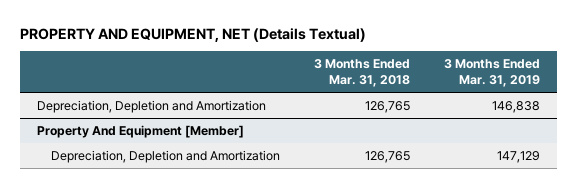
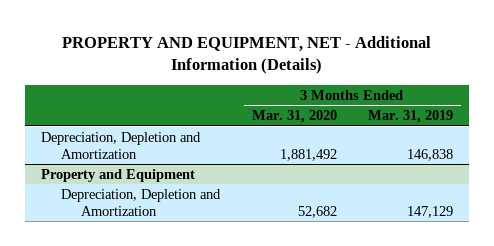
[19,28,366,43] PROPERTY AND EQUIPMENT, NET (Details Textual) -> [62,35,432,75] PROPERTY AND EQUIPMENT, NET - Additional Information (Details)
[314,59,411,88] 3 Months Ended Mar. 31, 2018 -> none
none -> [251,110,337,124] Mar. 31, 2020
[36,124,244,138] Property And Equipment [Member] -> [41,168,196,182] Property and Equipment

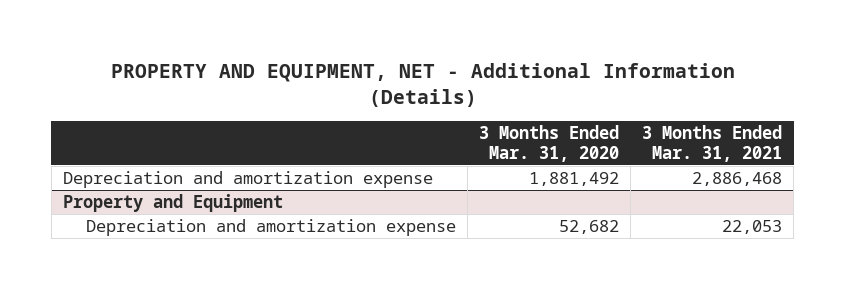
[368,110,454,124] Mar. 31, 2019 -> none
none -> [642,125,783,162] 3 Months Ended Mar. 31, 2021
[41,131,202,159] Depreciation, Depletion and Amortization -> [63,171,434,189] Depreciation and amortization expense
[61,188,222,216] Depreciation, Depletion and Amortization -> [85,219,456,237] Depreciation and amortization expense

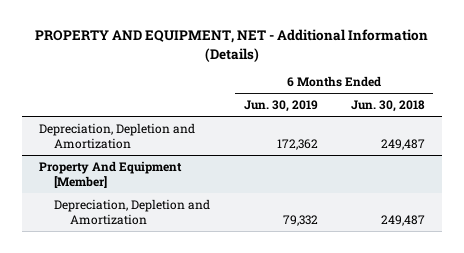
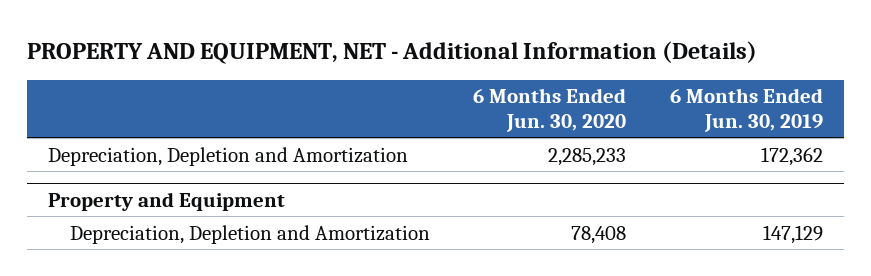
[351,100,426,113] Jun. 30, 2018 -> none
none -> [473,88,627,132] 6 Months Ended Jun. 30, 2020
[38,160,182,188] Property And Equipment [Member] -> [48,191,286,211] Property and Equipment
[282,214,318,226] 79,332 -> [762,224,823,244] 147,129

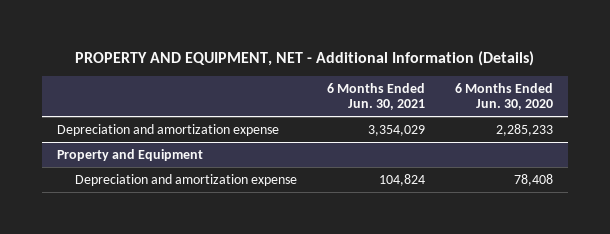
[669,88,823,132] 6 Months Ended Jun. 30, 2019 -> none
none -> [327,82,426,111] 6 Months Ended Jun. 30, 2021
[48,146,409,166] Depreciation, Depletion and Amortization -> [57,123,280,136] Depreciation and amortization expense
[69,224,430,244] Depreciation, Depletion and Amortization -> [75,173,298,186] Depreciation and amortization expense

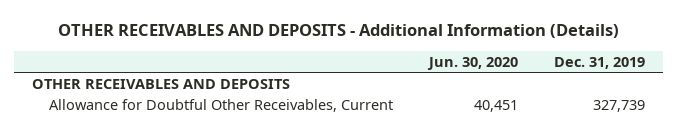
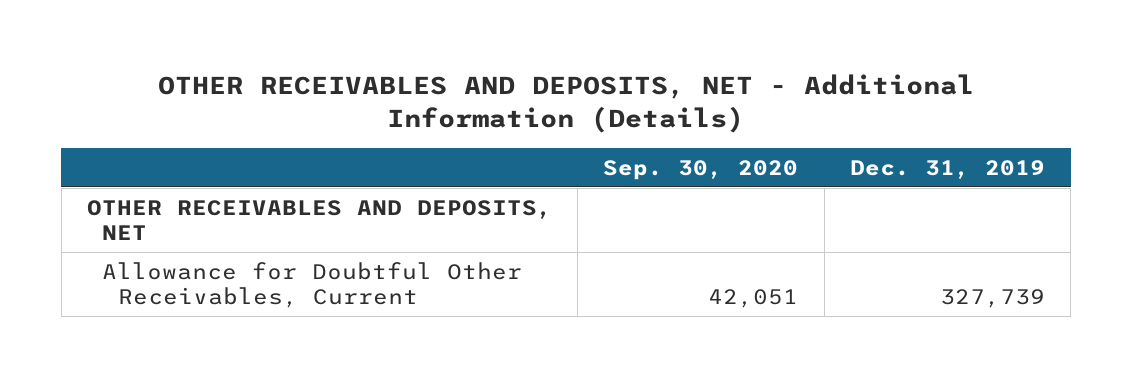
[57,24,619,39] OTHER RECEIVABLES AND DEPOSITS - Additional Information (Details) -> [157,74,974,133] OTHER RECEIVABLES AND DEPOSITS, NET - Additional Information (Details)
[426,56,518,70] Jun. 30, 2020 -> none
none -> [603,159,799,180] Sep. 30, 2020
[32,78,291,89] OTHER RECEIVABLES AND DEPOSITS -> [86,199,552,240] OTHER RECEIVABLES AND DEPOSITS, NET

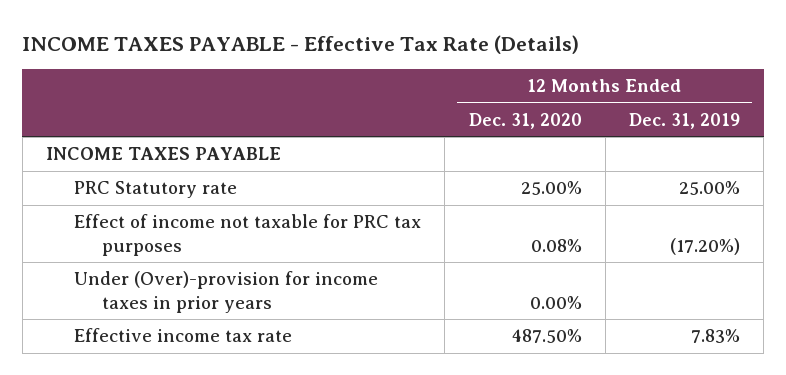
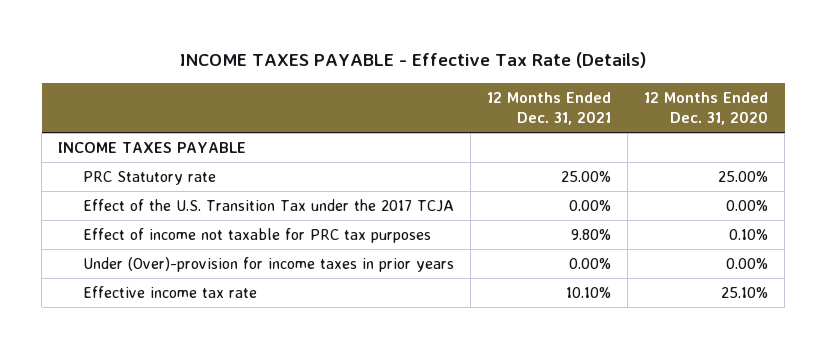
[628,112,740,129] Dec. 31, 2019 -> none
none -> [486,91,611,126] 12 Months Ended Dec. 31, 2021
none -> [82,198,454,212] Effect of the U.S. Transition Tax under the 2017 TCJA
[530,238,582,252] 0.08% -> [729,228,769,240] 0.10%
[511,329,582,344] 487.50% -> [721,286,769,298] 25.10%

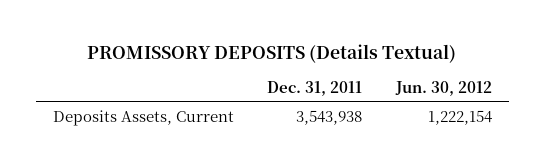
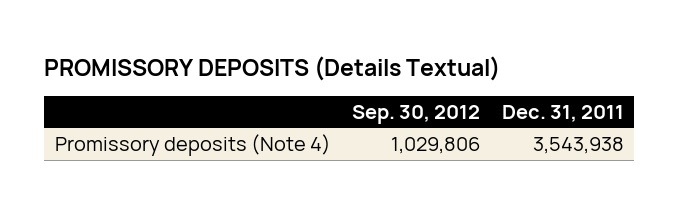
[394,81,492,97] Jun. 30, 2012 -> none
none -> [352,104,481,124] Sep. 30, 2012
[52,110,234,127] Deposits Assets, Current -> [55,134,332,157] Promissory deposits (Note 4)

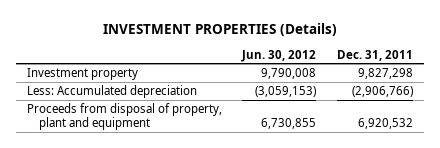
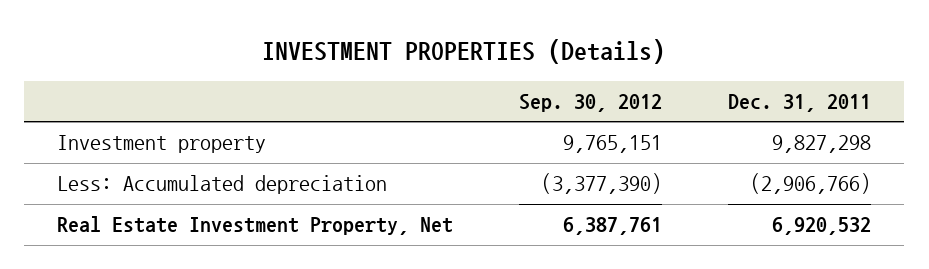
[241,49,317,62] Jun. 30, 2012 -> none
none -> [519,94,663,113] Sep. 30, 2012
[26,103,222,131] Proceeds from disposal of property, plant and equipment -> [57,216,454,236] Real Estate Investment Property, Net

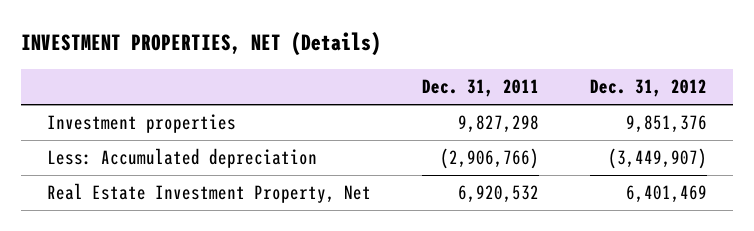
[262,38,666,64] INVESTMENT PROPERTIES (Details) -> [20,32,381,57] INVESTMENT PROPERTIES, NET (Details)
[519,94,663,113] Sep. 30, 2012 -> none
none -> [590,79,708,98] Dec. 31, 2012
[57,135,267,154] Investment property -> [46,114,236,134] Investment properties

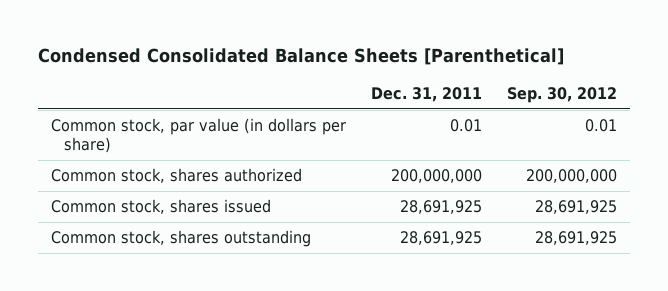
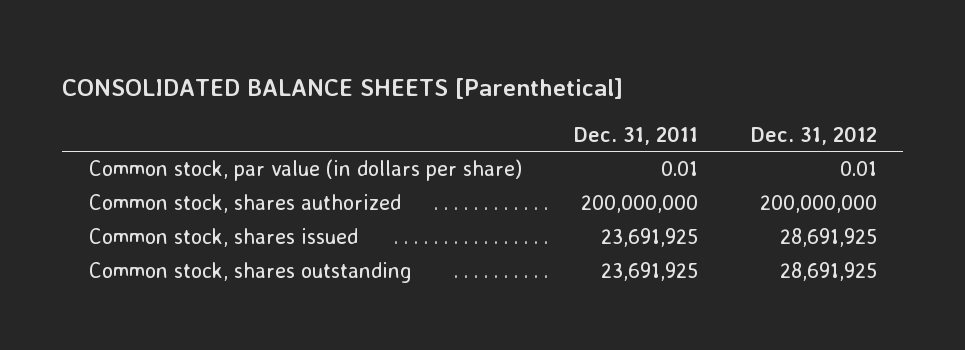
[38,48,565,66] Condensed Consolidated Balance Sheets [Parenthetical] -> [62,77,624,99] CONSOLIDATED BALANCE SHEETS [Parenthetical]
[506,86,617,103] Sep. 30, 2012 -> none
none -> [750,125,877,145] Dec. 31, 2012
[399,200,482,215] 28,691,925 -> [601,228,699,248] 23,691,925
[399,231,482,246] 28,691,925 -> [601,262,699,282] 23,691,925

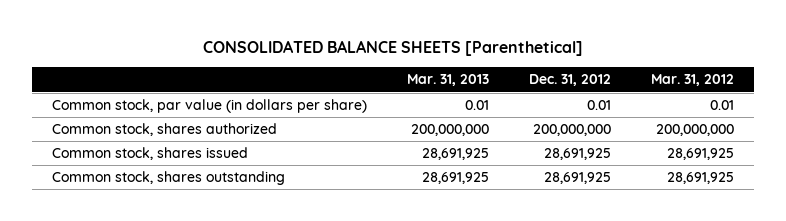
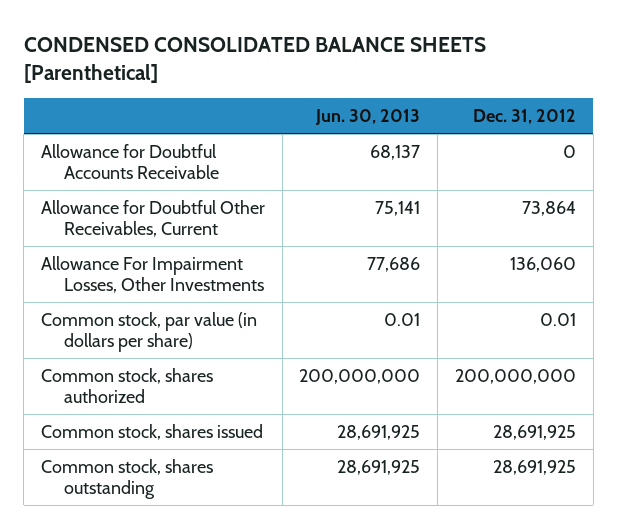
[202,40,583,57] CONSOLIDATED BALANCE SHEETS [Parenthetical] -> [23,37,486,84] CONDENSED CONSOLIDATED BALANCE SHEETS [Parenthetical]
[406,74,489,87] Mar. 31, 2013 -> none
[651,74,735,87] Mar. 31, 2012 -> none
none -> [315,109,421,126] Jun. 30, 2013
none -> [41,143,220,179] Allowance for Doubtful Accounts Receivable
none -> [41,199,266,237] Allowance for Doubtful Other Receivables, Current
none -> [41,255,265,293] Allowance For Impairment Losses, Other Investments

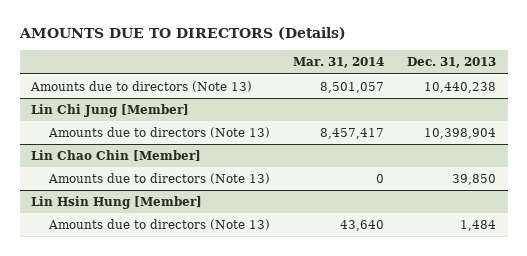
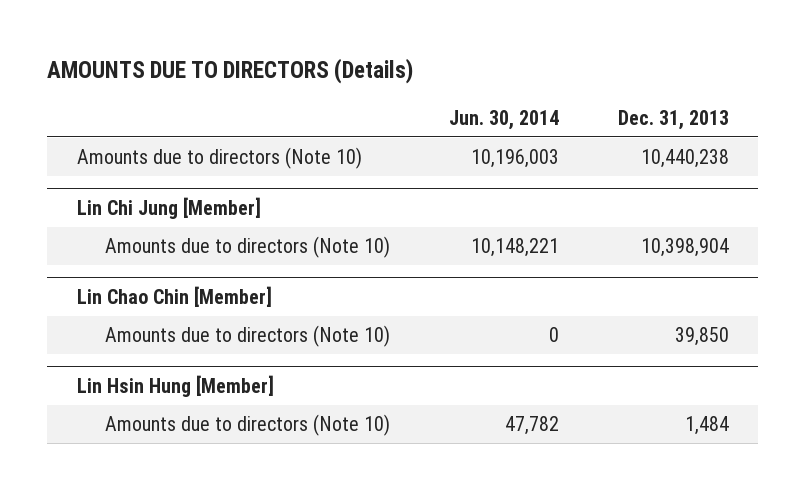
[293,57,385,69] Mar. 31, 2014 -> none
none -> [448,109,559,130] Jun. 30, 2014
[30,81,253,93] Amounts due to directors (Note 13) -> [76,147,362,170] Amounts due to directors (Note 10)
[47,127,270,139] Amounts due to directors (Note 13) -> [104,236,390,259] Amounts due to directors (Note 10)
[47,173,270,185] Amounts due to directors (Note 13) -> [104,325,390,348] Amounts due to directors (Note 10)
[47,219,270,231] Amounts due to directors (Note 13) -> [104,414,390,437] Amounts due to directors (Note 10)

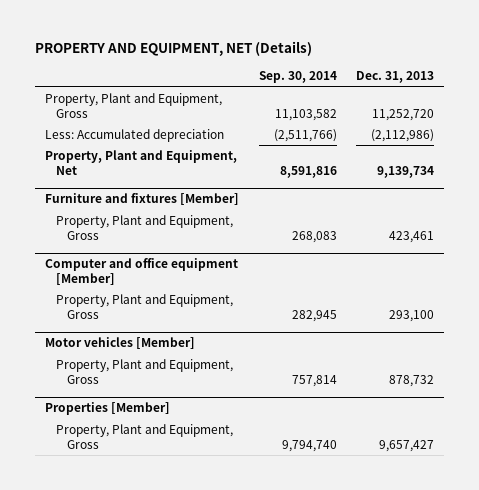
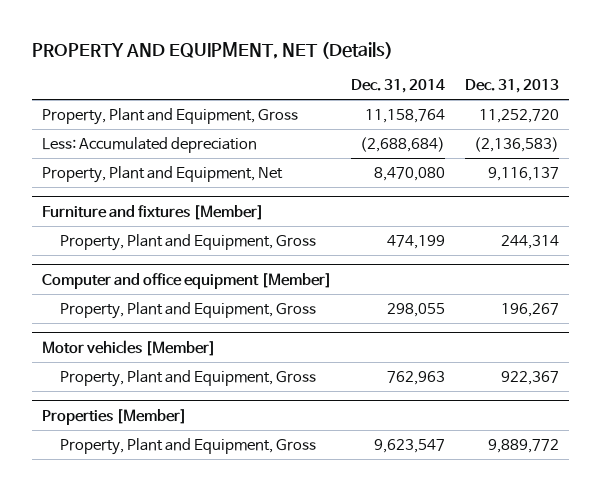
[258,71,337,84] Sep. 30, 2014 -> none
none -> [351,79,446,94] Dec. 31, 2014
[371,128,435,142] (2,112,986) -> [473,136,559,152] (2,136,583)
[377,165,435,178] 9,139,734 -> [487,166,559,181] 9,116,137
[389,230,435,243] 423,461 -> [500,234,559,249] 244,314
[389,309,435,322] 293,100 -> [500,302,559,317] 196,267
[389,374,435,387] 878,732 -> [500,370,559,385] 922,367
[379,439,435,452] 9,657,427 -> [487,438,559,453] 9,889,772

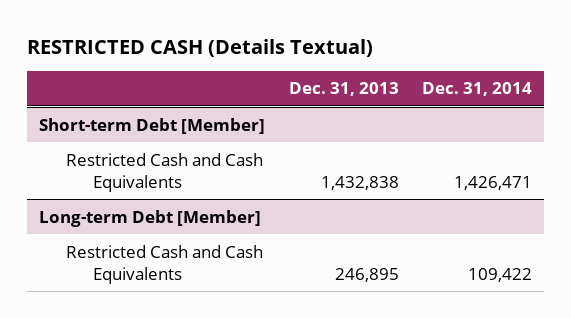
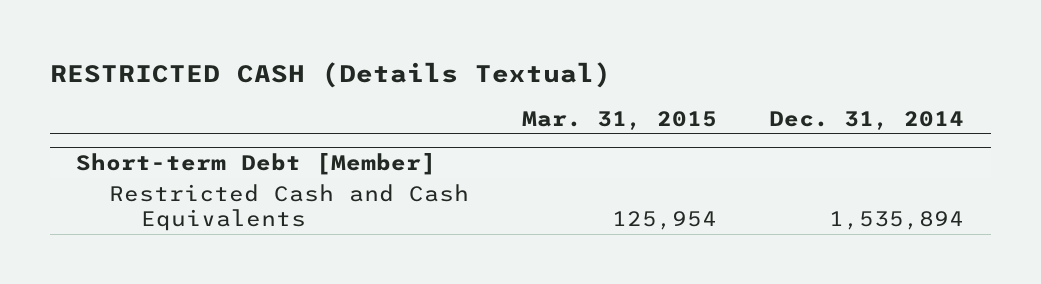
[288,82,399,97] Dec. 31, 2013 -> none
none -> [521,110,717,130] Mar. 31, 2015
[38,209,261,227] Long-term Debt [Member] -> none
[66,244,264,284] Restricted Cash and Cash Equivalents -> none
[454,175,533,190] 1,426,471 -> [829,210,965,230] 1,535,894

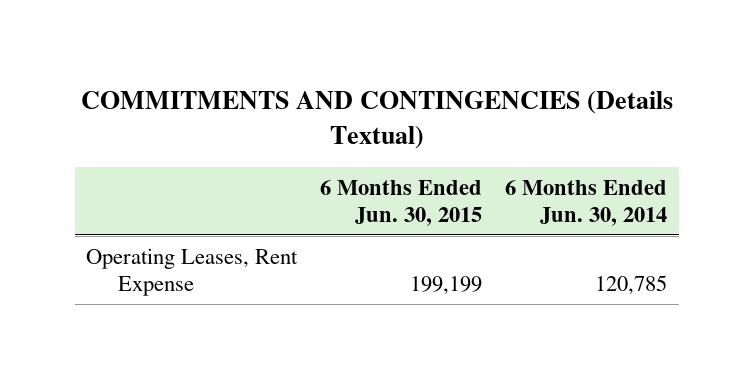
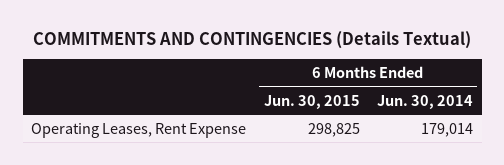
[410,276,483,296] 199,199 -> [307,122,360,137] 298,825
[595,275,668,296] 120,785 -> [420,122,473,137] 179,014

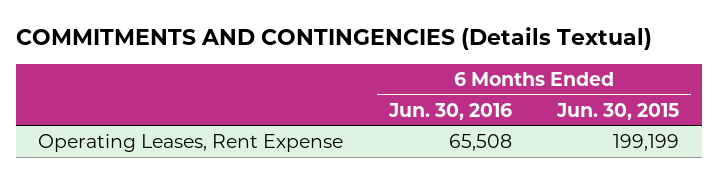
[376,94,473,109] Jun. 30, 2014 -> none
none -> [387,102,512,120] Jun. 30, 2016
[307,122,360,137] 298,825 -> [613,133,680,151] 199,199

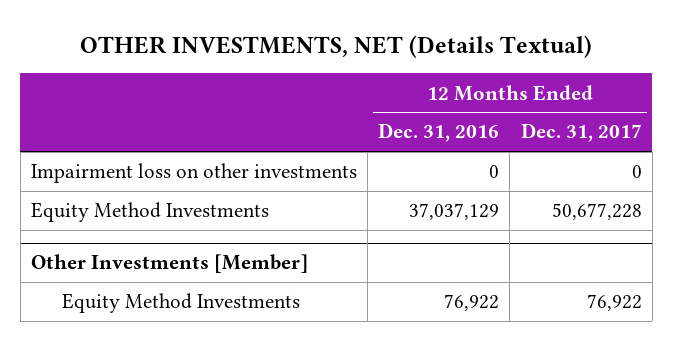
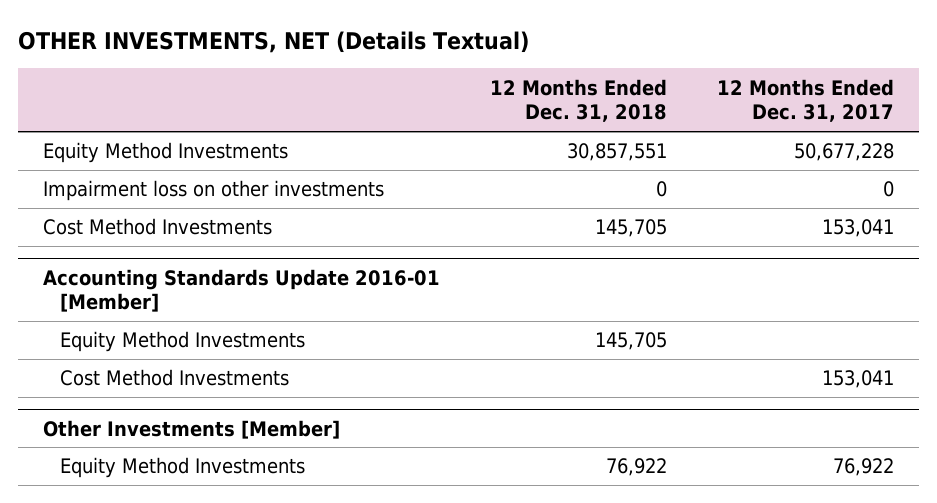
[378,123,500,143] Dec. 31, 2016 -> none
none -> [489,78,667,123] 12 Months Ended Dec. 31, 2018
[31,163,358,184] Impairment loss on other investments -> [42,180,384,202] Impairment loss on other investments
none -> [42,218,272,236] Cost Method Investments
none -> [42,268,440,312] Accounting Standards Update 2016-01 [Member]
none -> [60,331,306,353] Equity Method Investments
none -> [60,369,290,387] Cost Method Investments

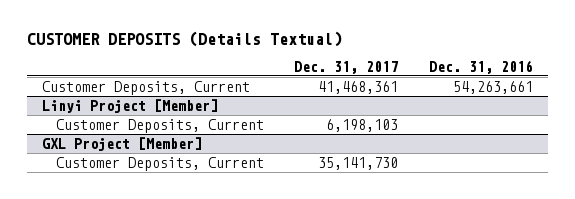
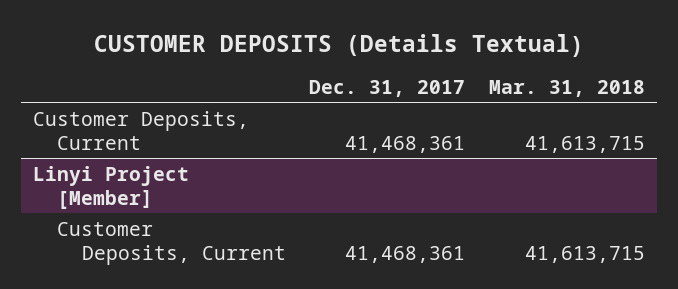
[428,59,533,74] Dec. 31, 2016 -> none
none -> [489,80,646,98] Mar. 31, 2018
[41,136,202,151] GXL Project [Member] -> none
[55,156,264,171] Customer Deposits, Current -> none
[326,118,399,132] 6,198,103 -> [345,245,466,263] 41,468,361

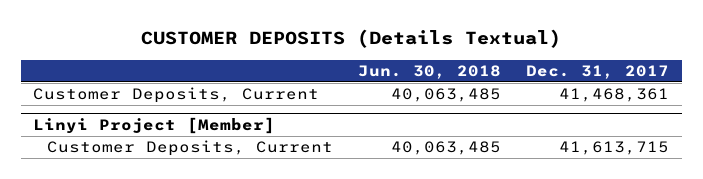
[489,80,646,98] Mar. 31, 2018 -> none
none -> [358,64,502,79] Jun. 30, 2018
[345,245,466,263] 41,468,361 -> [559,141,670,156] 41,613,715

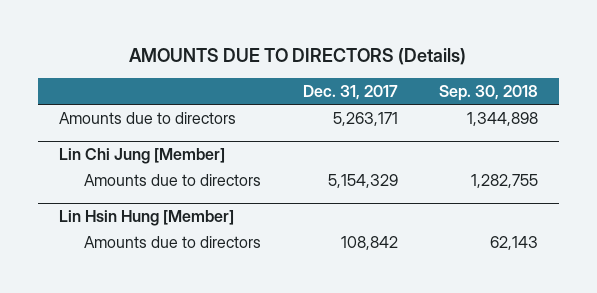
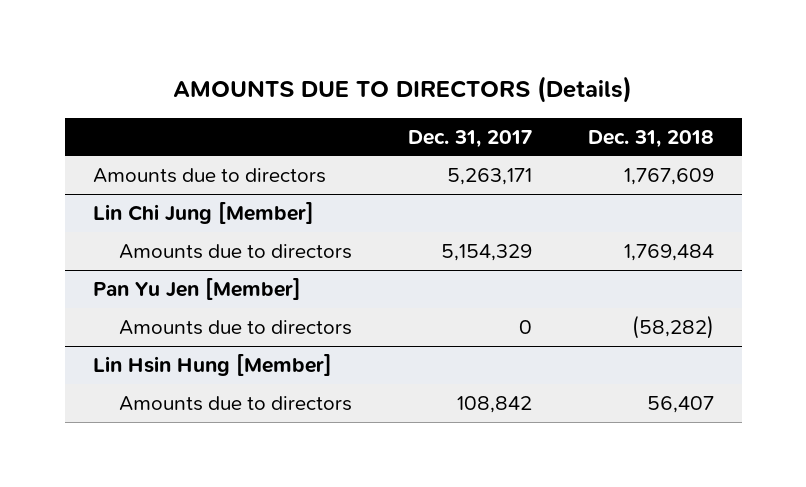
[439,84,539,101] Sep. 30, 2018 -> none
none -> [587,129,714,148] Dec. 31, 2018
none -> [92,277,301,300] Pan Yu Jen [Member]
none -> [118,319,352,335] Amounts due to directors

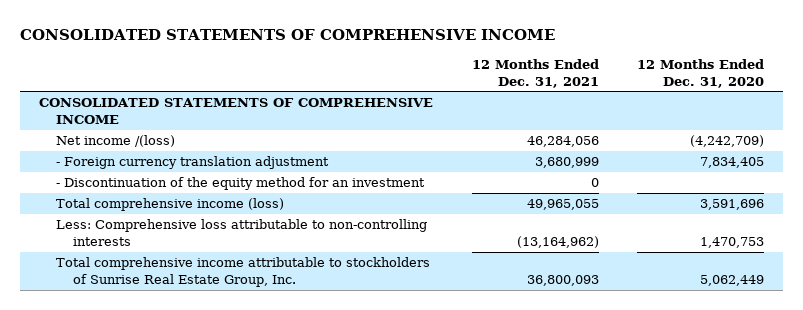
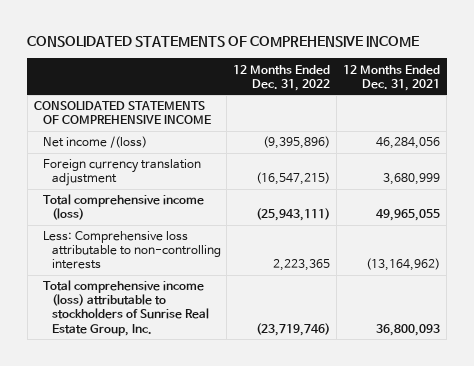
[636,58,764,88] 12 Months Ended Dec. 31, 2020 -> none
none -> [233,64,331,91] 12 Months Ended Dec. 31, 2022
[56,177,426,191] - Discontinuation of the equity method for an investment -> none
[56,156,330,170] - Foreign currency translation adjustment -> [42,159,201,187] Foreign currency translation adjustment
[56,257,431,288] Total comprehensive income attributable to stockholders of Sunrise Real Estate Group, Inc. -> [42,280,209,336] Total comprehensive income (loss) attributable to stockholders of Sunrise Real Estate Group, Inc.

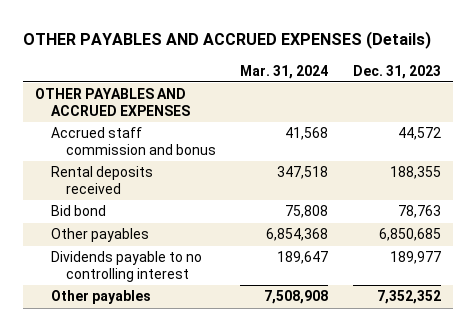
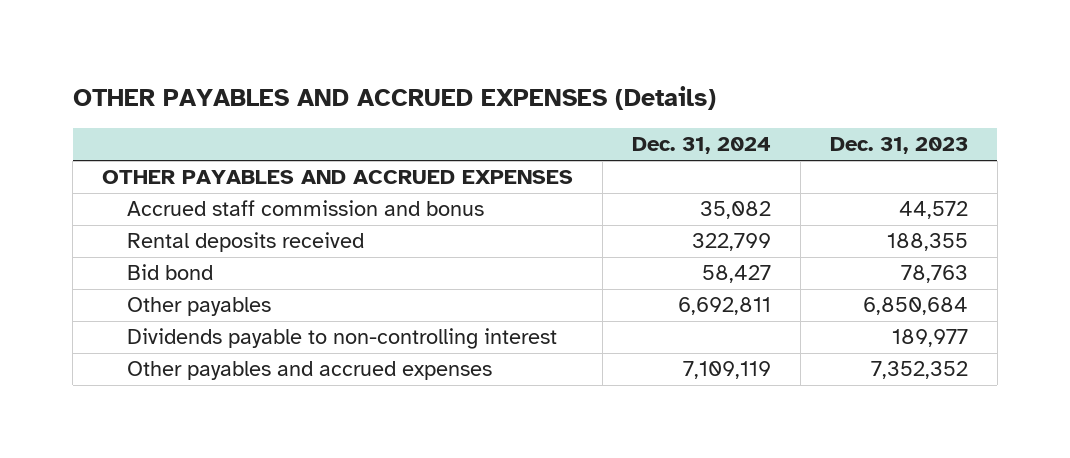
[240,64,329,79] Mar. 31, 2024 -> none
none -> [631,137,771,155] Dec. 31, 2024
[378,228,441,242] 6,850,685 -> [862,297,968,316] 6,850,684
[50,251,202,283] Dividends payable to no controlling interest -> [127,328,558,350] Dividends payable to non-controlling interest
[50,290,151,305] Other payables -> [127,361,493,381] Other payables and accrued expenses

